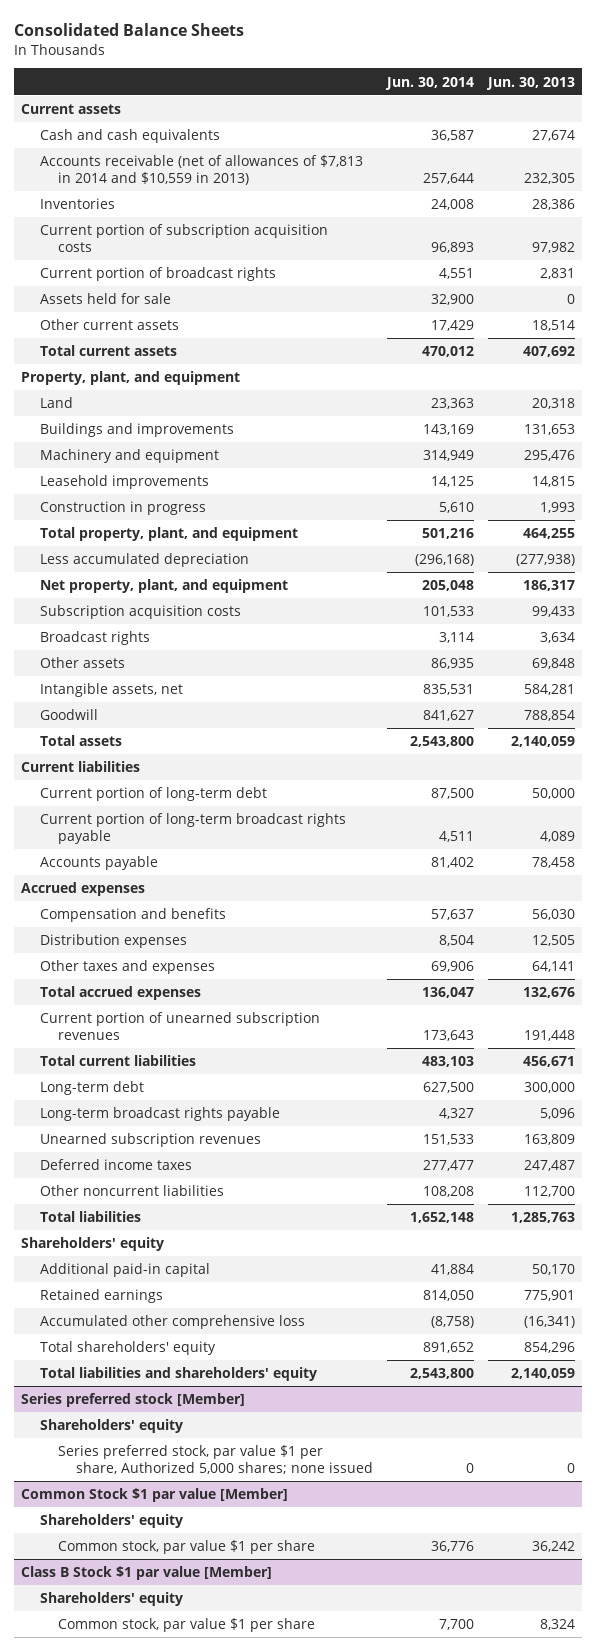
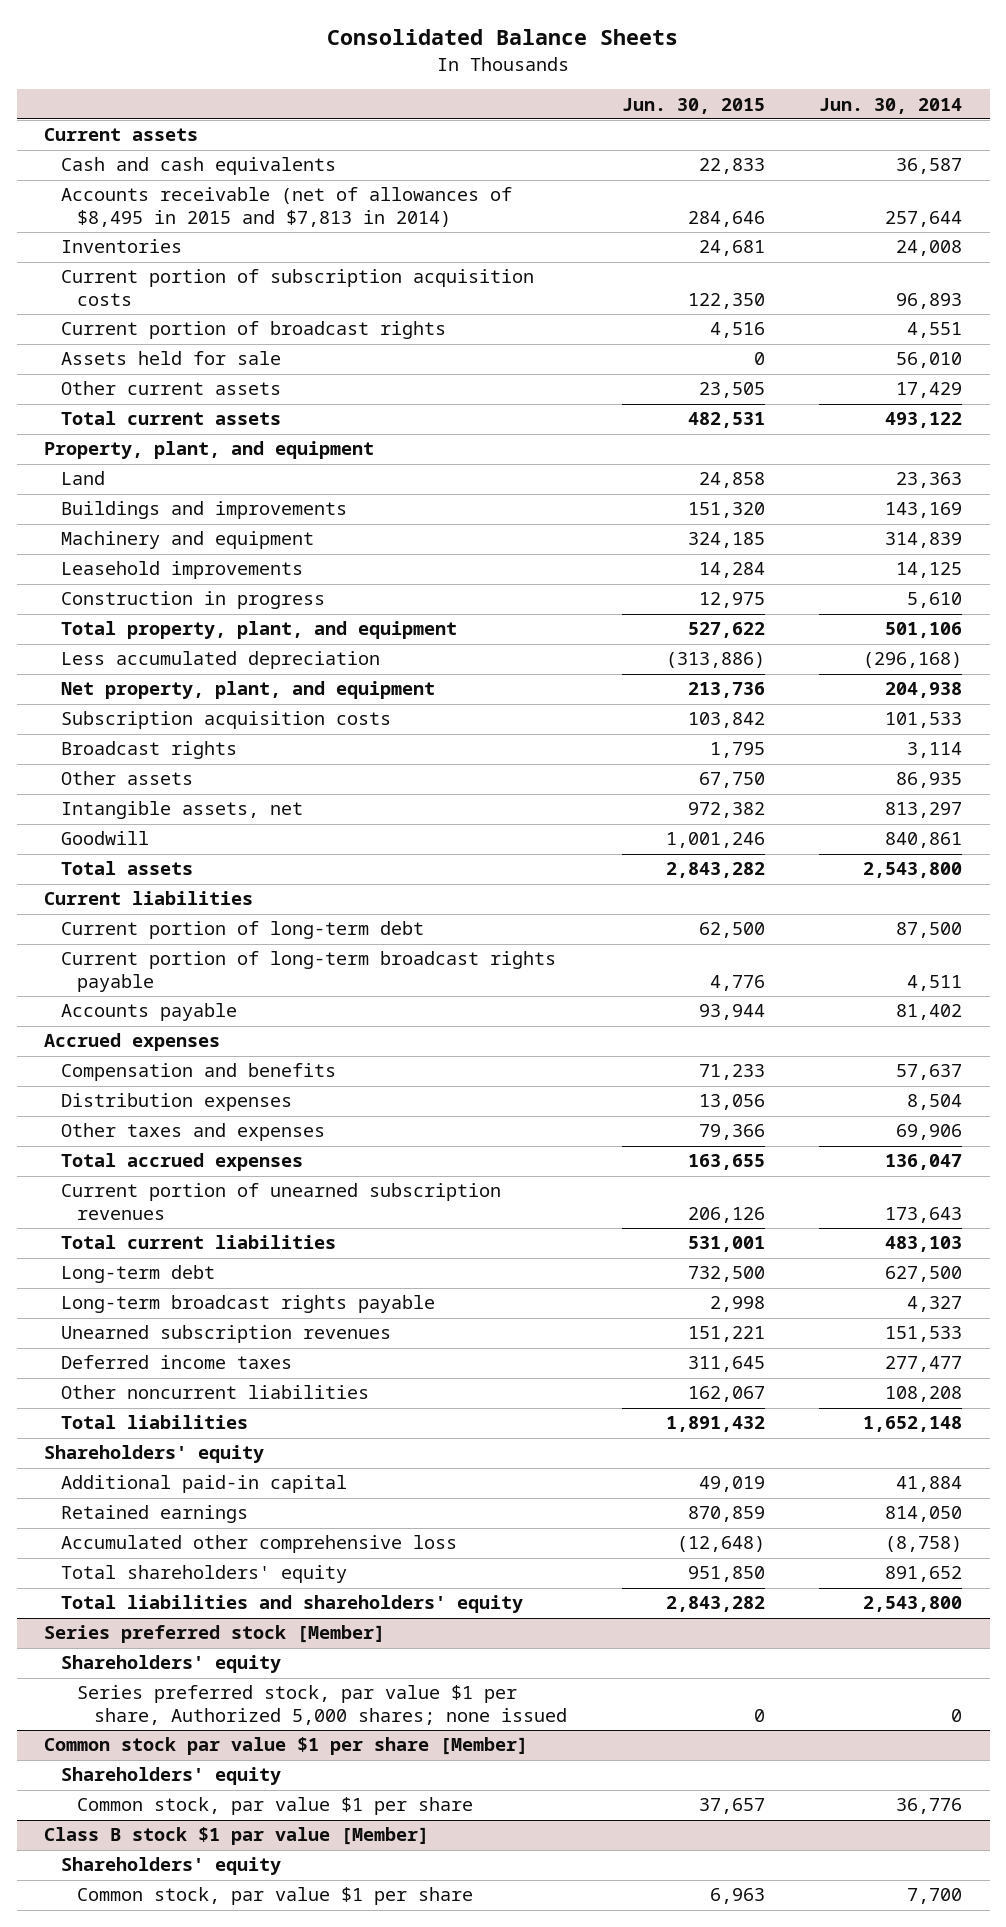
[486,76,576,90] Jun. 30, 2013 -> none
none -> [621,97,765,114] Jun. 30, 2015
[39,155,363,185] Accounts receivable (net of allowances of $7,813 in 2014 and $10,559 in 2013) -> [60,187,512,228] Accounts receivable (net of allowances of $8,495 in 2015 and $7,813 in 2014)
[431,294,475,306] 32,900 -> [896,352,963,369] 56,010
[422,346,475,358] 470,012 -> [885,412,963,429] 493,122
[423,450,475,462] 314,949 -> [885,532,963,549] 314,839
[422,528,475,540] 501,216 -> [885,622,963,639] 501,106
[422,580,475,592] 205,048 -> [885,682,963,699] 204,938
[423,684,475,696] 835,531 -> [885,802,963,819] 813,297
[423,710,475,722] 841,627 -> [885,832,963,849] 840,861
[21,1488,289,1503] Common Stock $1 par value [Member] -> [44,1737,529,1756] Common stock par value $1 per share [Member]
[21,1566,273,1581] Class B Stock $1 par value [Member] -> [44,1827,430,1846] Class B stock $1 par value [Member]

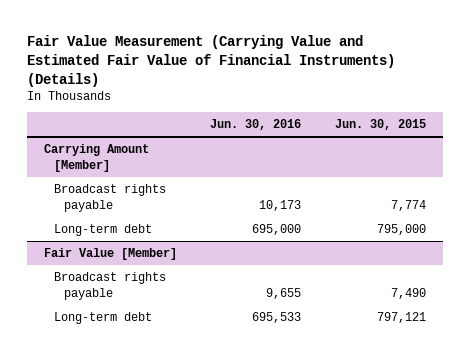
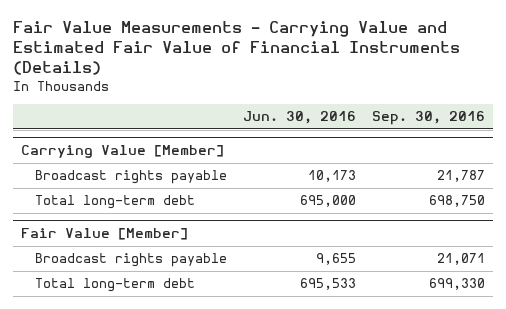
[27,35,396,87] Fair Value Measurement (Carrying Value and Estimated Fair Value of Financial Instruments) (Details) -> [12,20,460,76] Fair Value Measurements - Carrying Value and Estimated Fair Value of Financial Instruments (Details)
[334,119,426,131] Jun. 30, 2015 -> none
none -> [372,110,486,125] Sep. 30, 2016
[43,143,149,172] Carrying Amount [Member] -> [20,145,224,159] Carrying Value [Member]
[54,223,153,236] Long-term debt -> [34,195,195,210] Total long-term debt
[54,311,153,324] Long-term debt -> [34,278,195,293] Total long-term debt

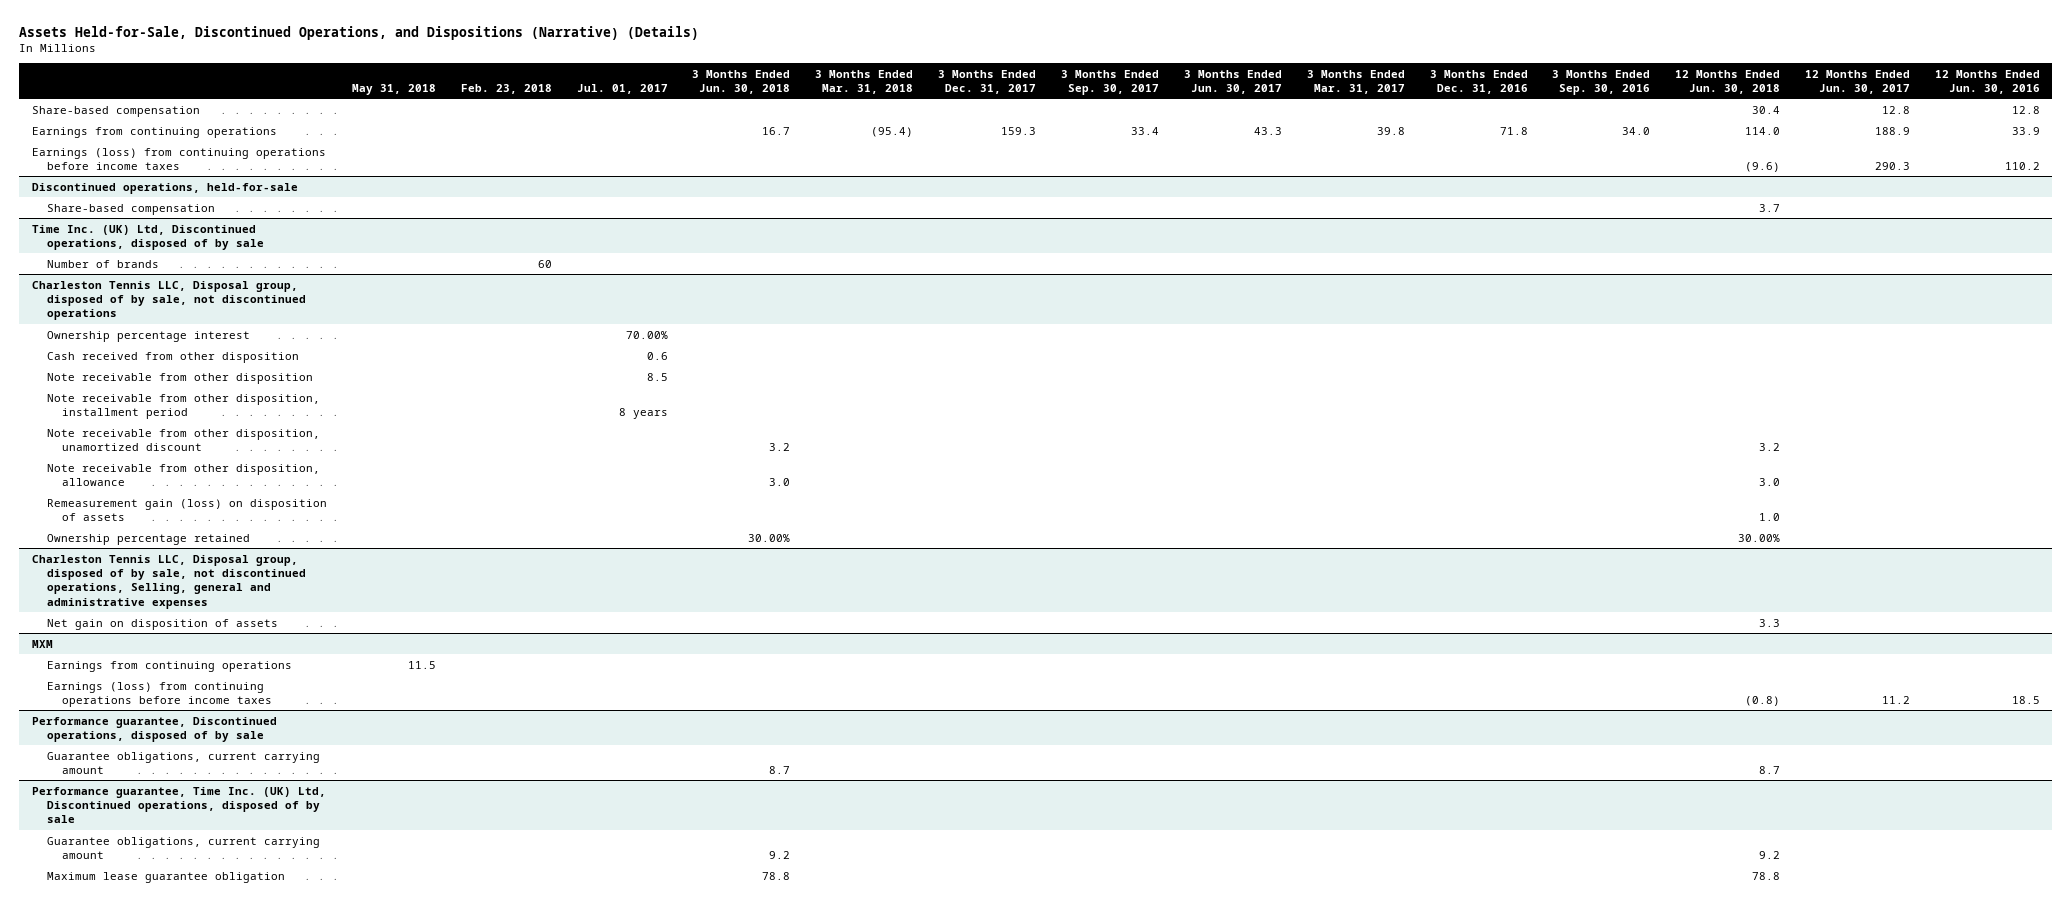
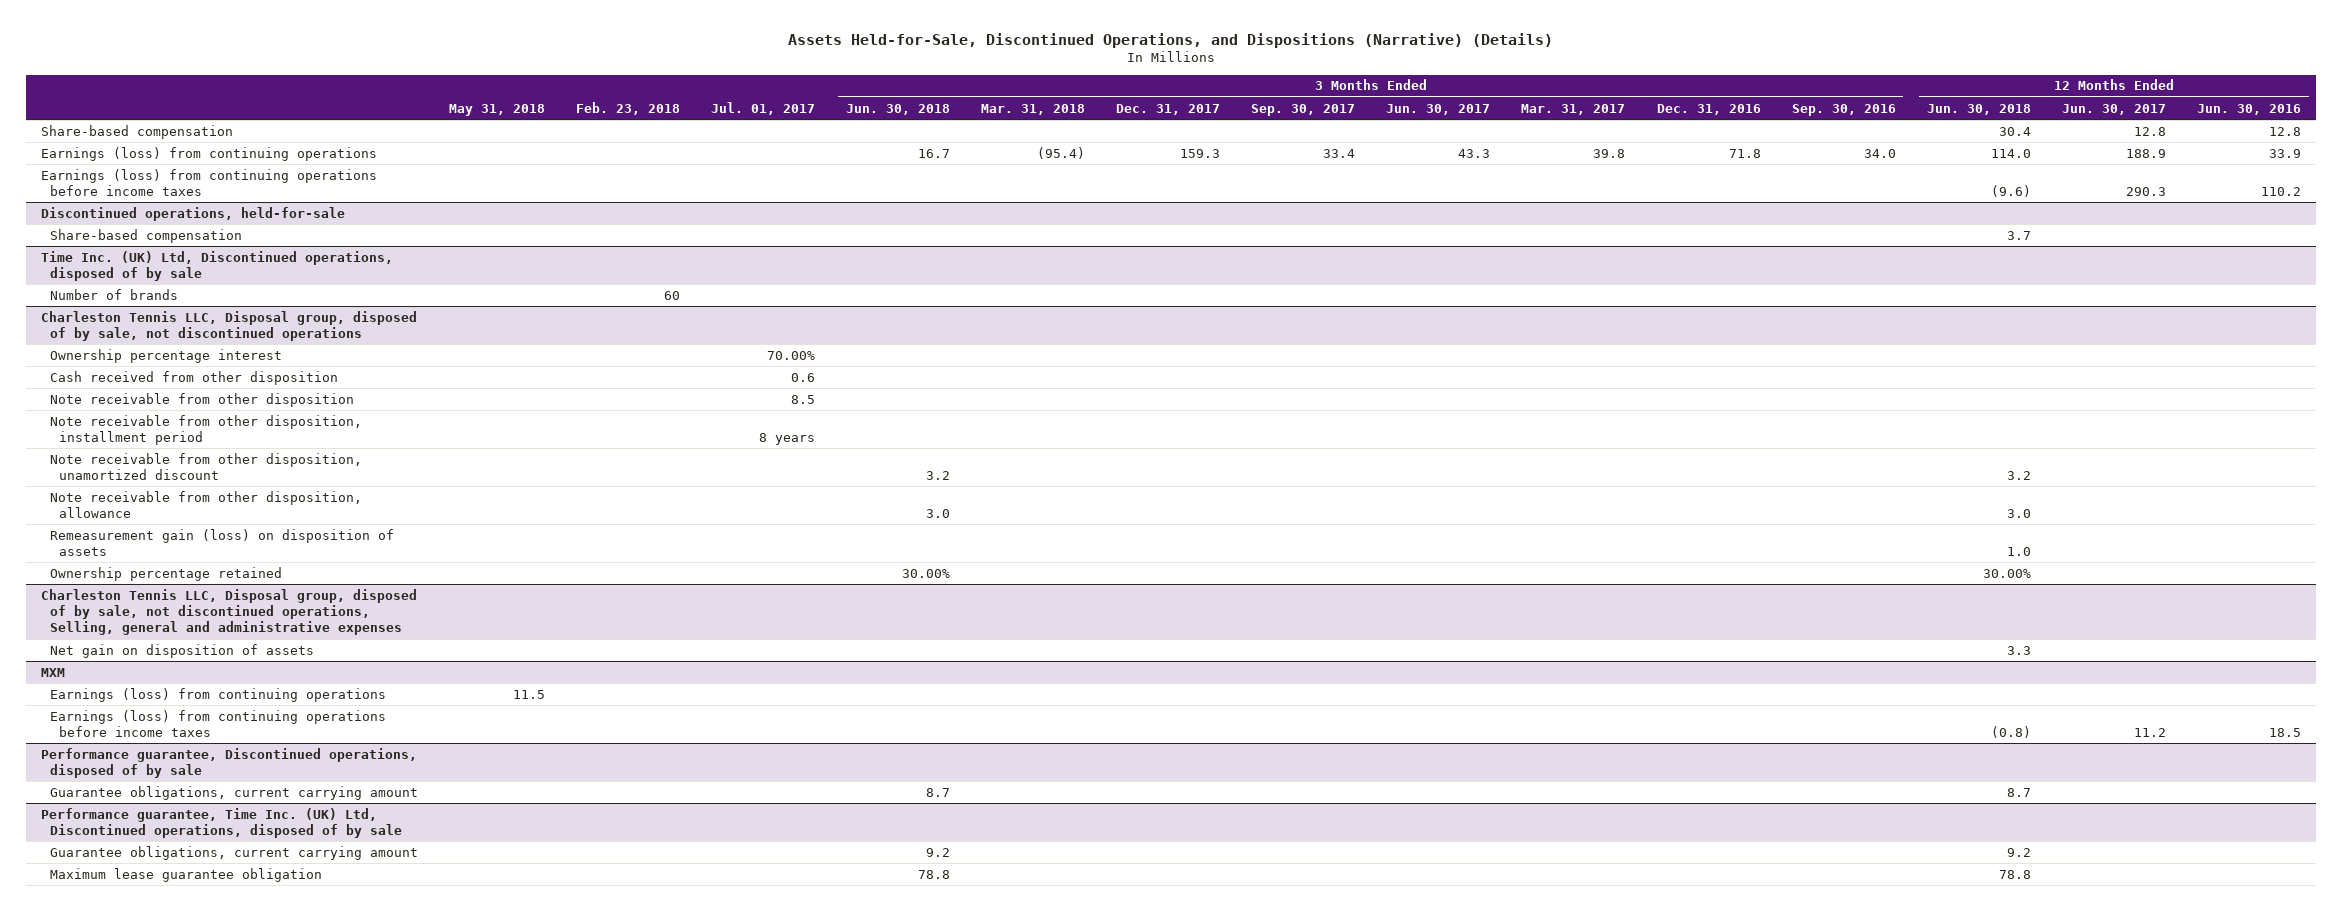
[31,126,277,138] Earnings from continuing operations -> [41,146,378,161] Earnings (loss) from continuing operations
[46,660,292,672] Earnings from continuing operations -> [49,687,386,702] Earnings (loss) from continuing operations

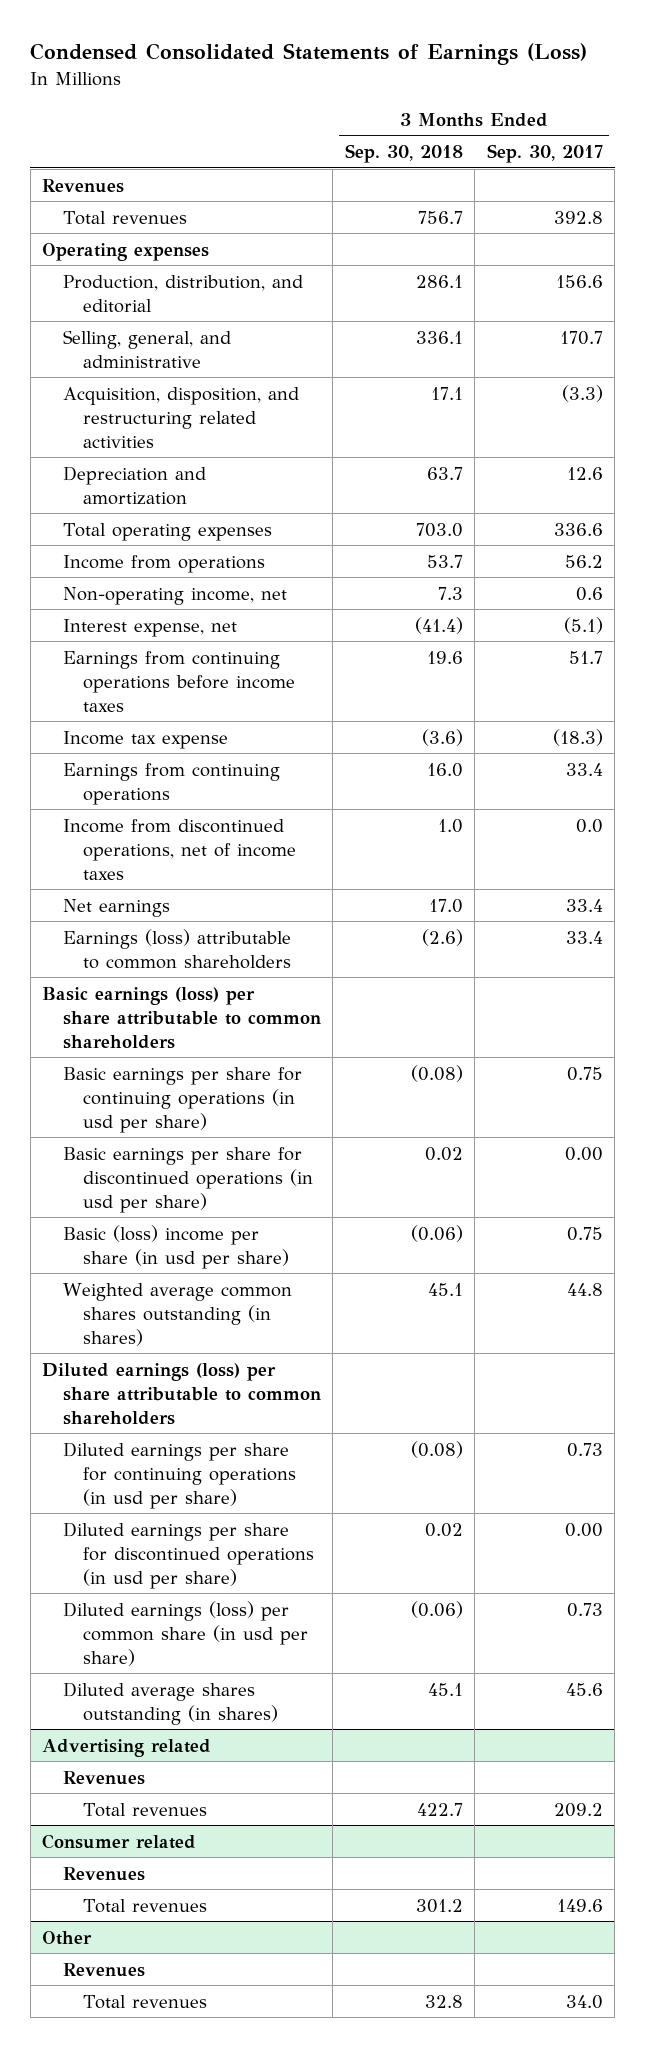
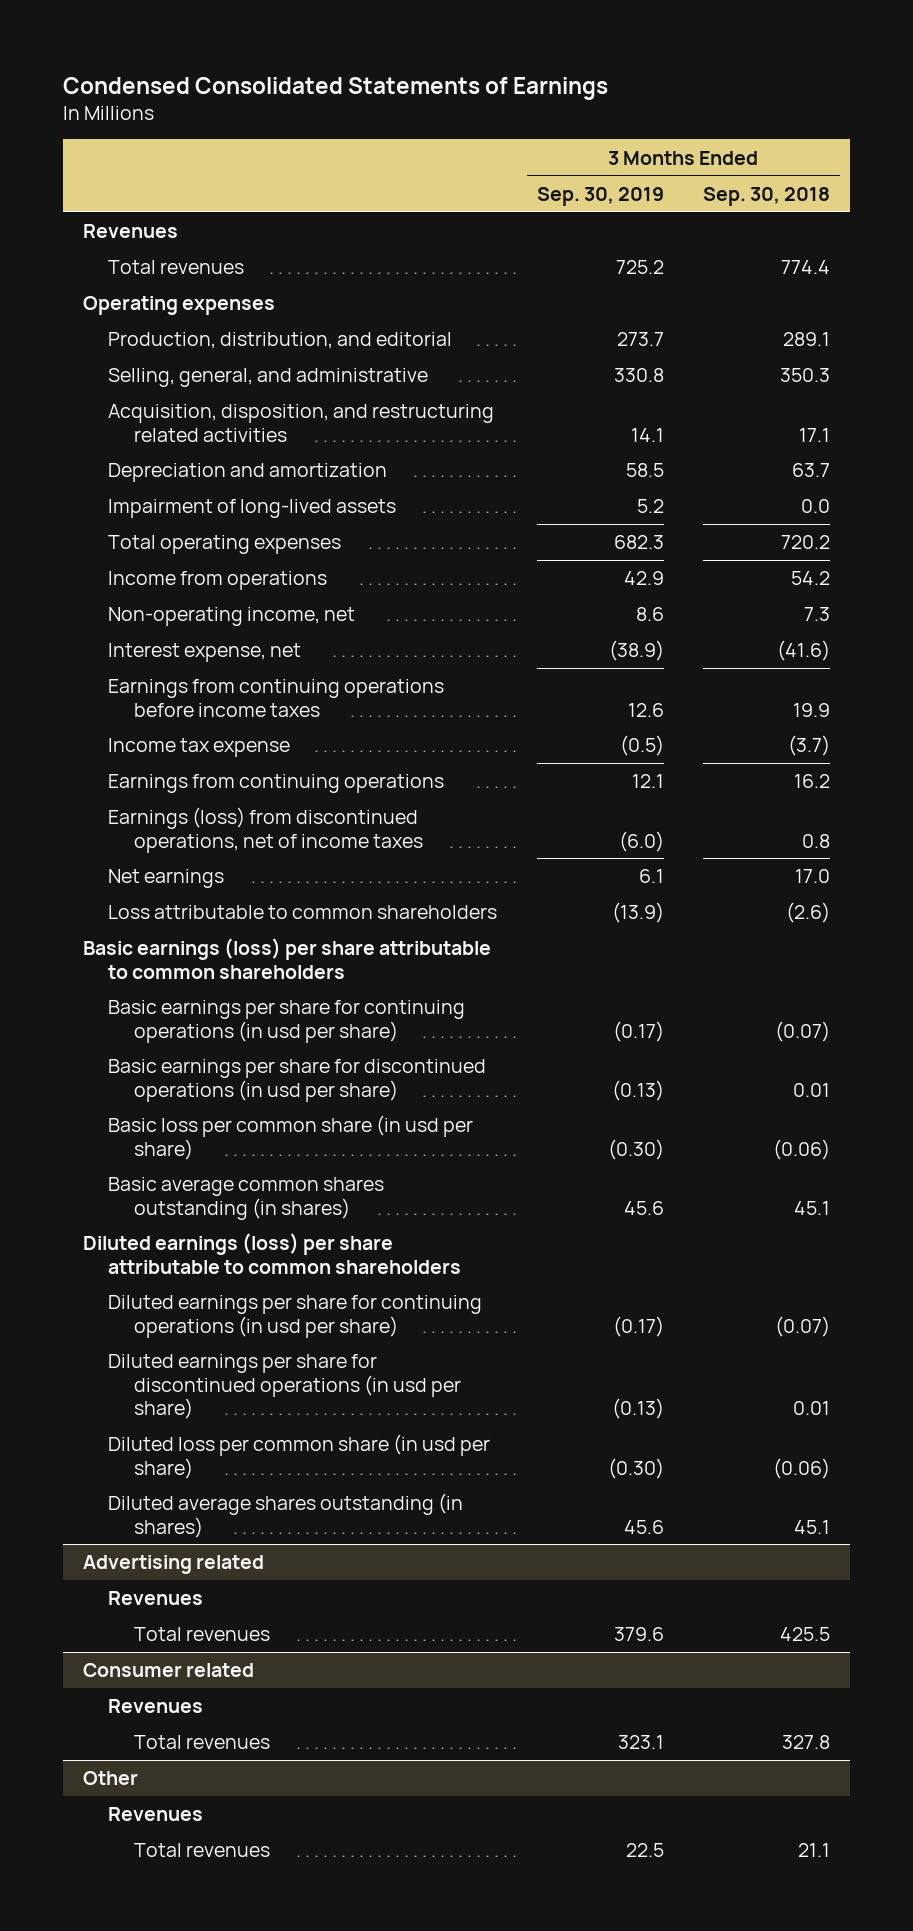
[30,43,588,66] Condensed Consolidated Statements of Earnings (Loss) -> [63,76,609,100] Condensed Consolidated Statements of Earnings
[486,144,603,164] Sep. 30, 2017 -> none
none -> [536,186,664,206] Sep. 30, 2019
[417,210,463,224] 756.7 -> [781,260,831,275] 774.4
[415,274,463,288] 286.1 -> [783,332,831,347] 289.1
[415,330,463,344] 336.1 -> [780,368,831,383] 350.3
none -> [108,499,397,519] Impairment of long-lived assets
[415,522,463,537] 703.0 -> [781,535,831,550] 720.2
[426,554,463,568] 53.7 -> [791,571,831,586] 54.2
[414,616,463,634] (41.4) -> [777,640,831,662] (41.6)
[426,650,463,664] 19.6 -> [793,702,831,717] 19.9
[421,728,463,746] (3.6) -> [788,735,831,757] (3.7)
[426,762,463,777] 16.0 -> [794,774,831,789] 16.2
[62,818,296,880] Income from discontinued operations, net of income taxes -> [108,807,423,853] Earnings (loss) from discontinued operations, net of income taxes
[437,818,463,833] 1.0 -> [802,833,831,848] 0.8
[62,928,291,969] Earnings (loss) attributable to common shareholders -> [108,905,498,920] Loss attributable to common shareholders
[410,1064,463,1082] (0.08) -> [775,1020,831,1042] (0.07)
[424,1146,463,1161] 0.02 -> [793,1082,831,1097] 0.01
[62,1224,289,1269] Basic (loss) income per share (in usd per share) -> [108,1115,474,1160] Basic loss per common share (in usd per share)
[62,1282,292,1346] Weighted average common shares outstanding (in shares) -> [108,1177,385,1220] Basic average common shares outstanding (in shares)
[410,1440,463,1458] (0.08) -> [775,1315,831,1337] (0.07)
[424,1522,463,1537] 0.02 -> [793,1400,831,1415] 0.01
[62,1600,308,1666] Diluted earnings (loss) per common share (in usd per share) -> [108,1434,491,1479] Diluted loss per common share (in usd per share)
[416,1802,463,1816] 422.7 -> [780,1627,831,1642] 425.5
[415,1898,463,1913] 301.2 -> [782,1735,831,1750] 327.8
[424,1994,463,2008] 32.8 -> [798,1843,831,1858] 21.1

